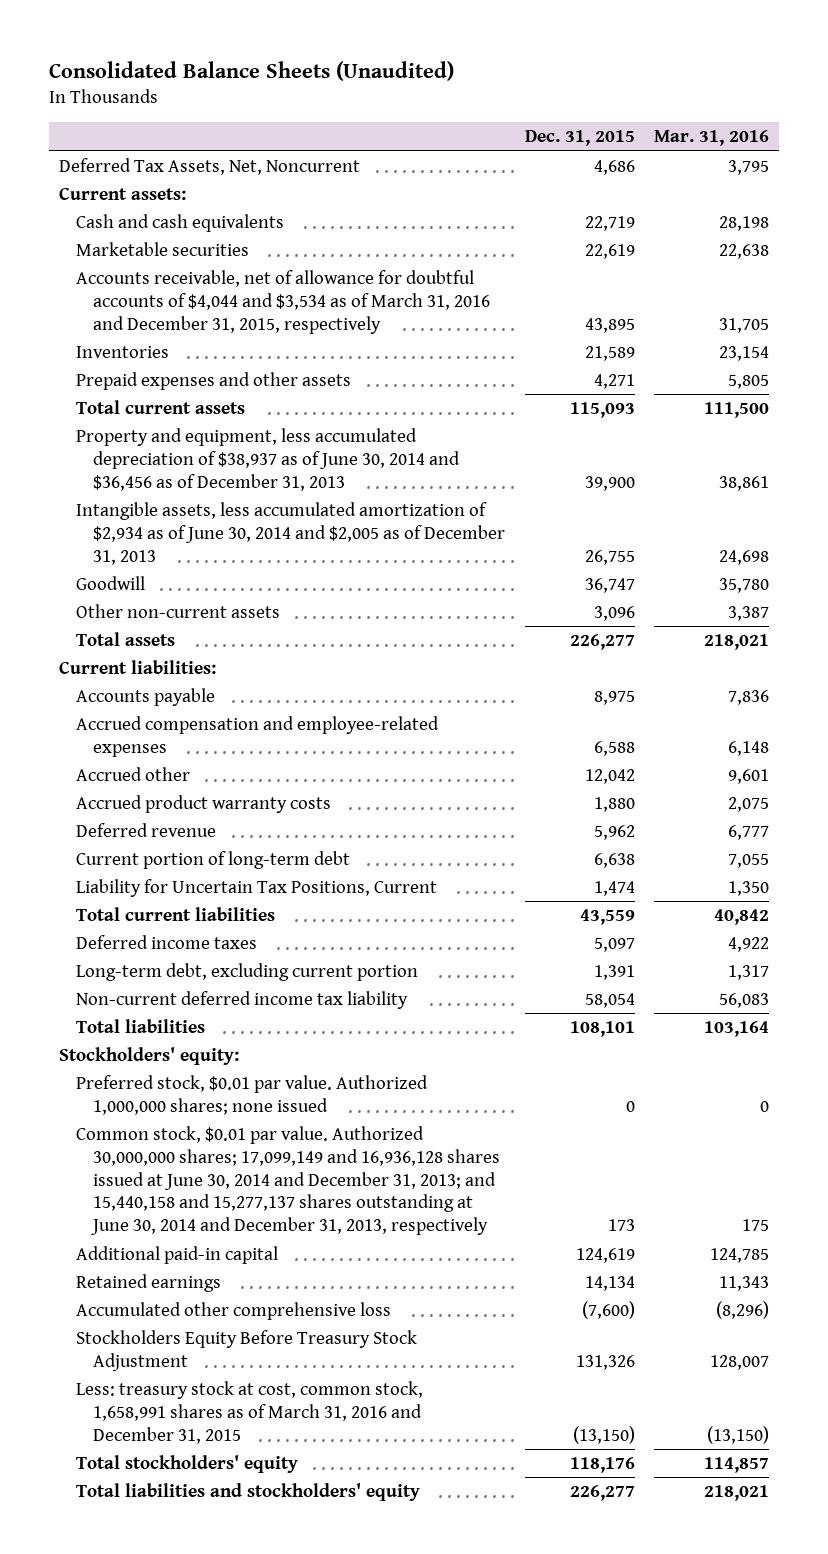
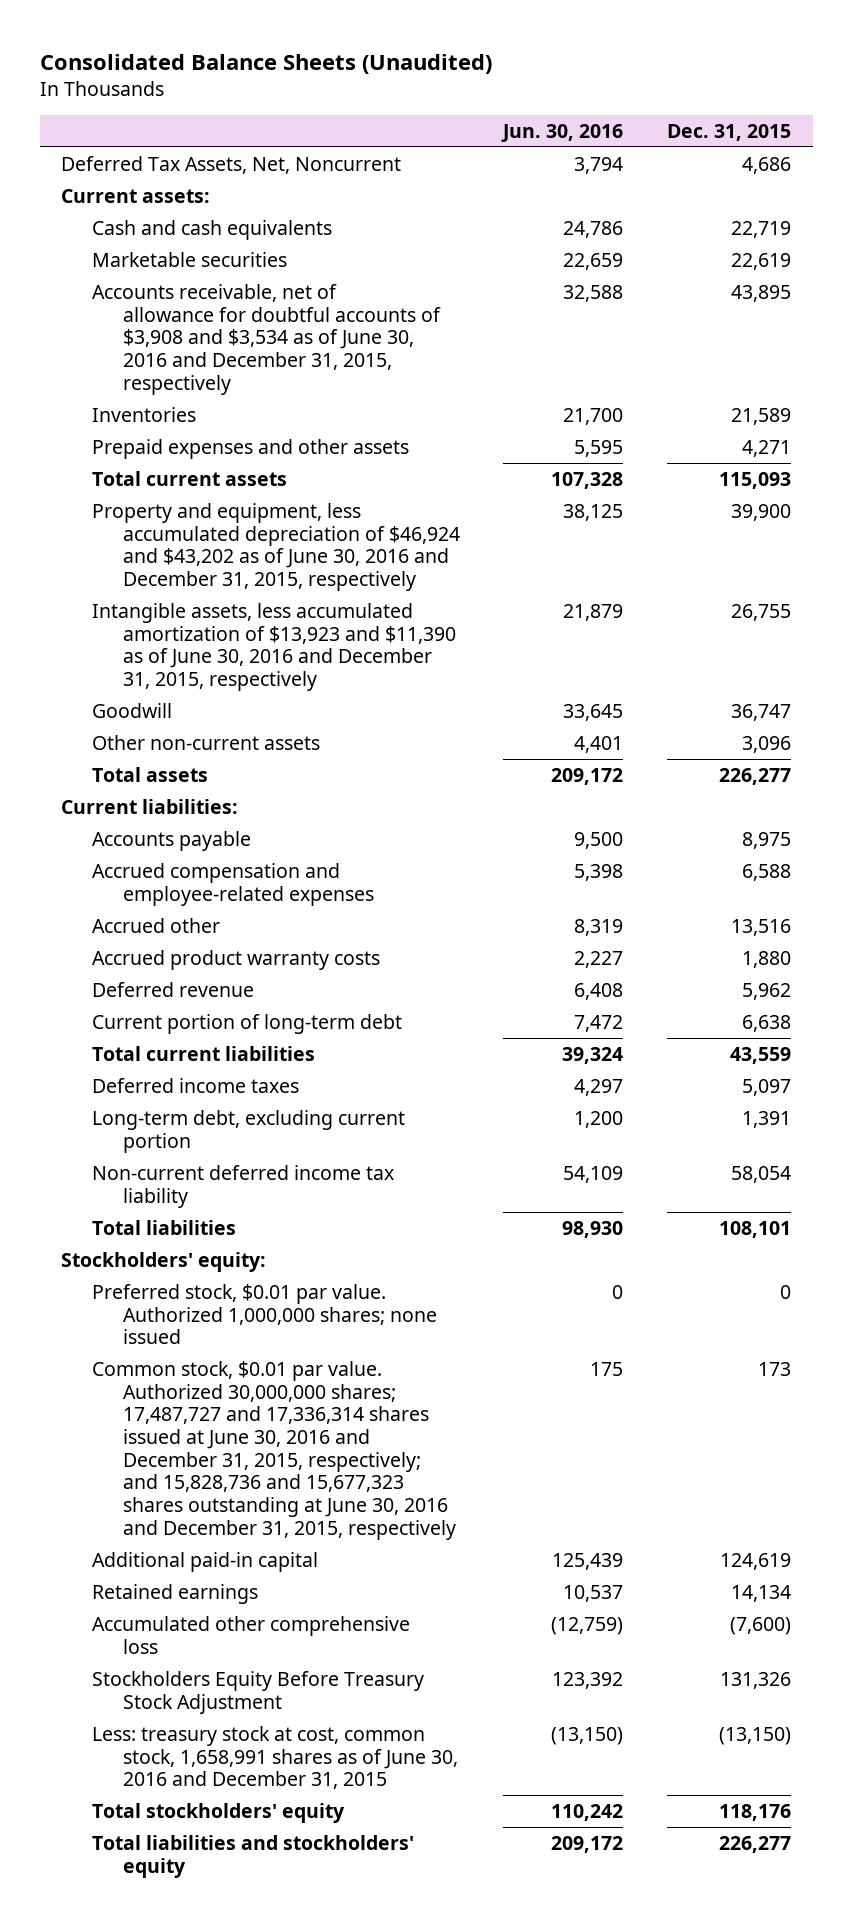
[654,130,770,147] Mar. 31, 2016 -> none
none -> [501,123,624,142] Jun. 30, 2016
[75,270,490,334] Accounts receivable, net of allowance for doubtful accounts of $4,044 and $3,534 as of March 31, 2016 and December 31, 2015, respectively -> [91,283,441,395] Accounts receivable, net of allowance for doubtful accounts of $3,908 and $3,534 as of June 30, 2016 and December 31, 2015, respectively
[75,428,460,491] Property and equipment, less accumulated depreciation of $38,937 as of June 30, 2014 and $36,456 as of December 31, 2013 -> [91,502,460,591] Property and equipment, less accumulated depreciation of $46,924 and $43,202 as of June 30, 2016 and December 31, 2015, respectively
[75,502,505,565] Intangible assets, less accumulated amortization of $2,934 as of June 30, 2014 and $2,005 as of December 31, 2013 -> [91,602,456,691] Intangible assets, less accumulated amortization of $13,923 and $11,390 as of June 30, 2016 and December 31, 2015, respectively
[584,769,635,785] 12,042 -> [730,918,791,936] 13,516
[75,879,437,898] Liability for Uncertain Tax Positions, Current -> none
[75,1126,500,1236] Common stock, $0.01 par value. Authorized 30,000,000 shares; 17,099,149 and 16,936,128 shares issued at June 30, 2014 and December 31, 2013; and 15,440,158 and 15,277,137 shares outstanding at June 30, 2014 and December 31, 2013, respectively -> [91,1360,456,1540] Common stock, $0.01 par value. Authorized 30,000,000 shares; 17,487,727 and 17,336,314 shares issued at June 30, 2016 and December 31, 2015, respectively; and 15,828,736 and 15,677,323 shares outstanding at June 30, 2016 and December 31, 2015, respectively
[75,1381,423,1444] Less: treasury stock at cost, common stock, 1,658,991 shares as of March 31, 2016 and December 31, 2015 -> [91,1725,458,1790] Less: treasury stock at cost, common stock, 1,658,991 shares as of June 30, 2016 and December 31, 2015

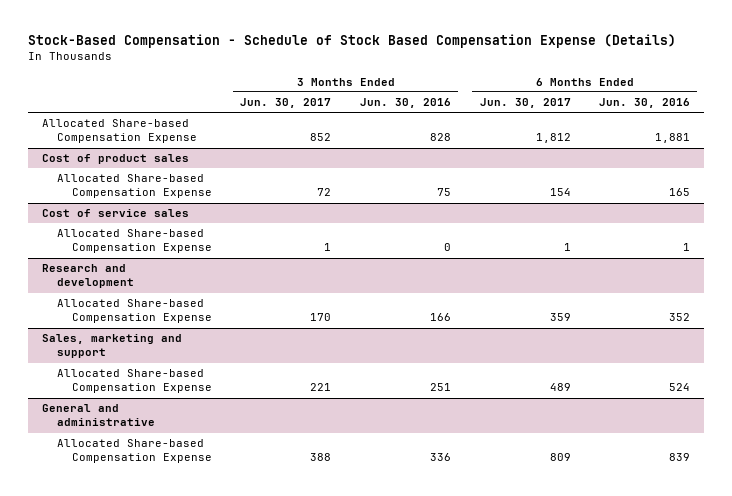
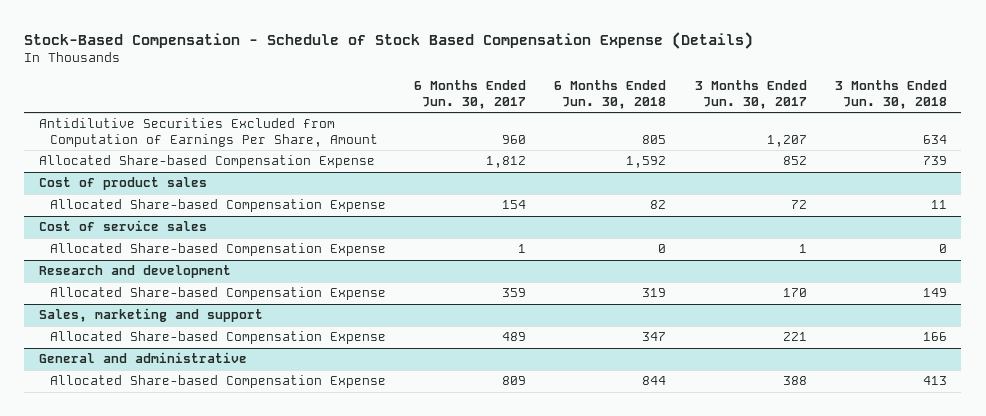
[359,97,451,108] Jun. 30, 2016 -> none
[599,97,691,108] Jun. 30, 2016 -> none
none -> [554,80,667,110] 6 Months Ended Jun. 30, 2018
none -> [834,80,947,110] 3 Months Ended Jun. 30, 2018
none -> [38,118,378,148] Antidilutive Securities Excluded from Computation of Earnings Per Share, Amount

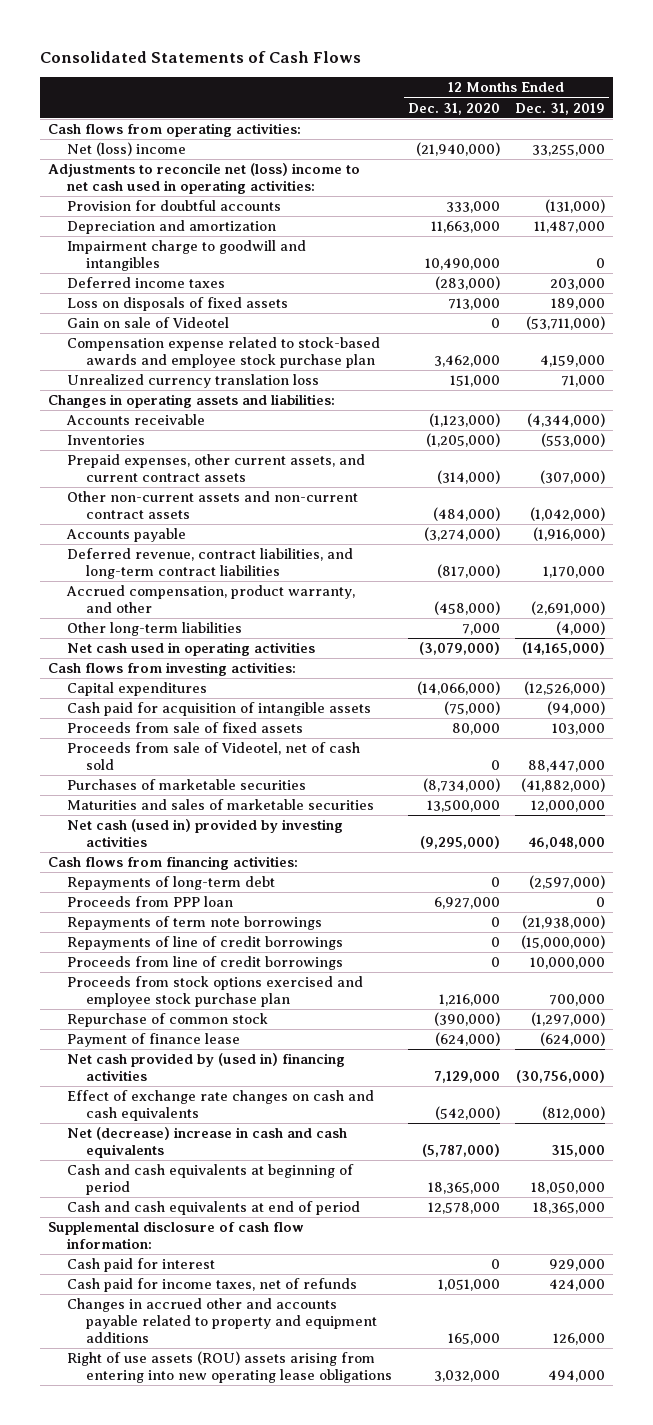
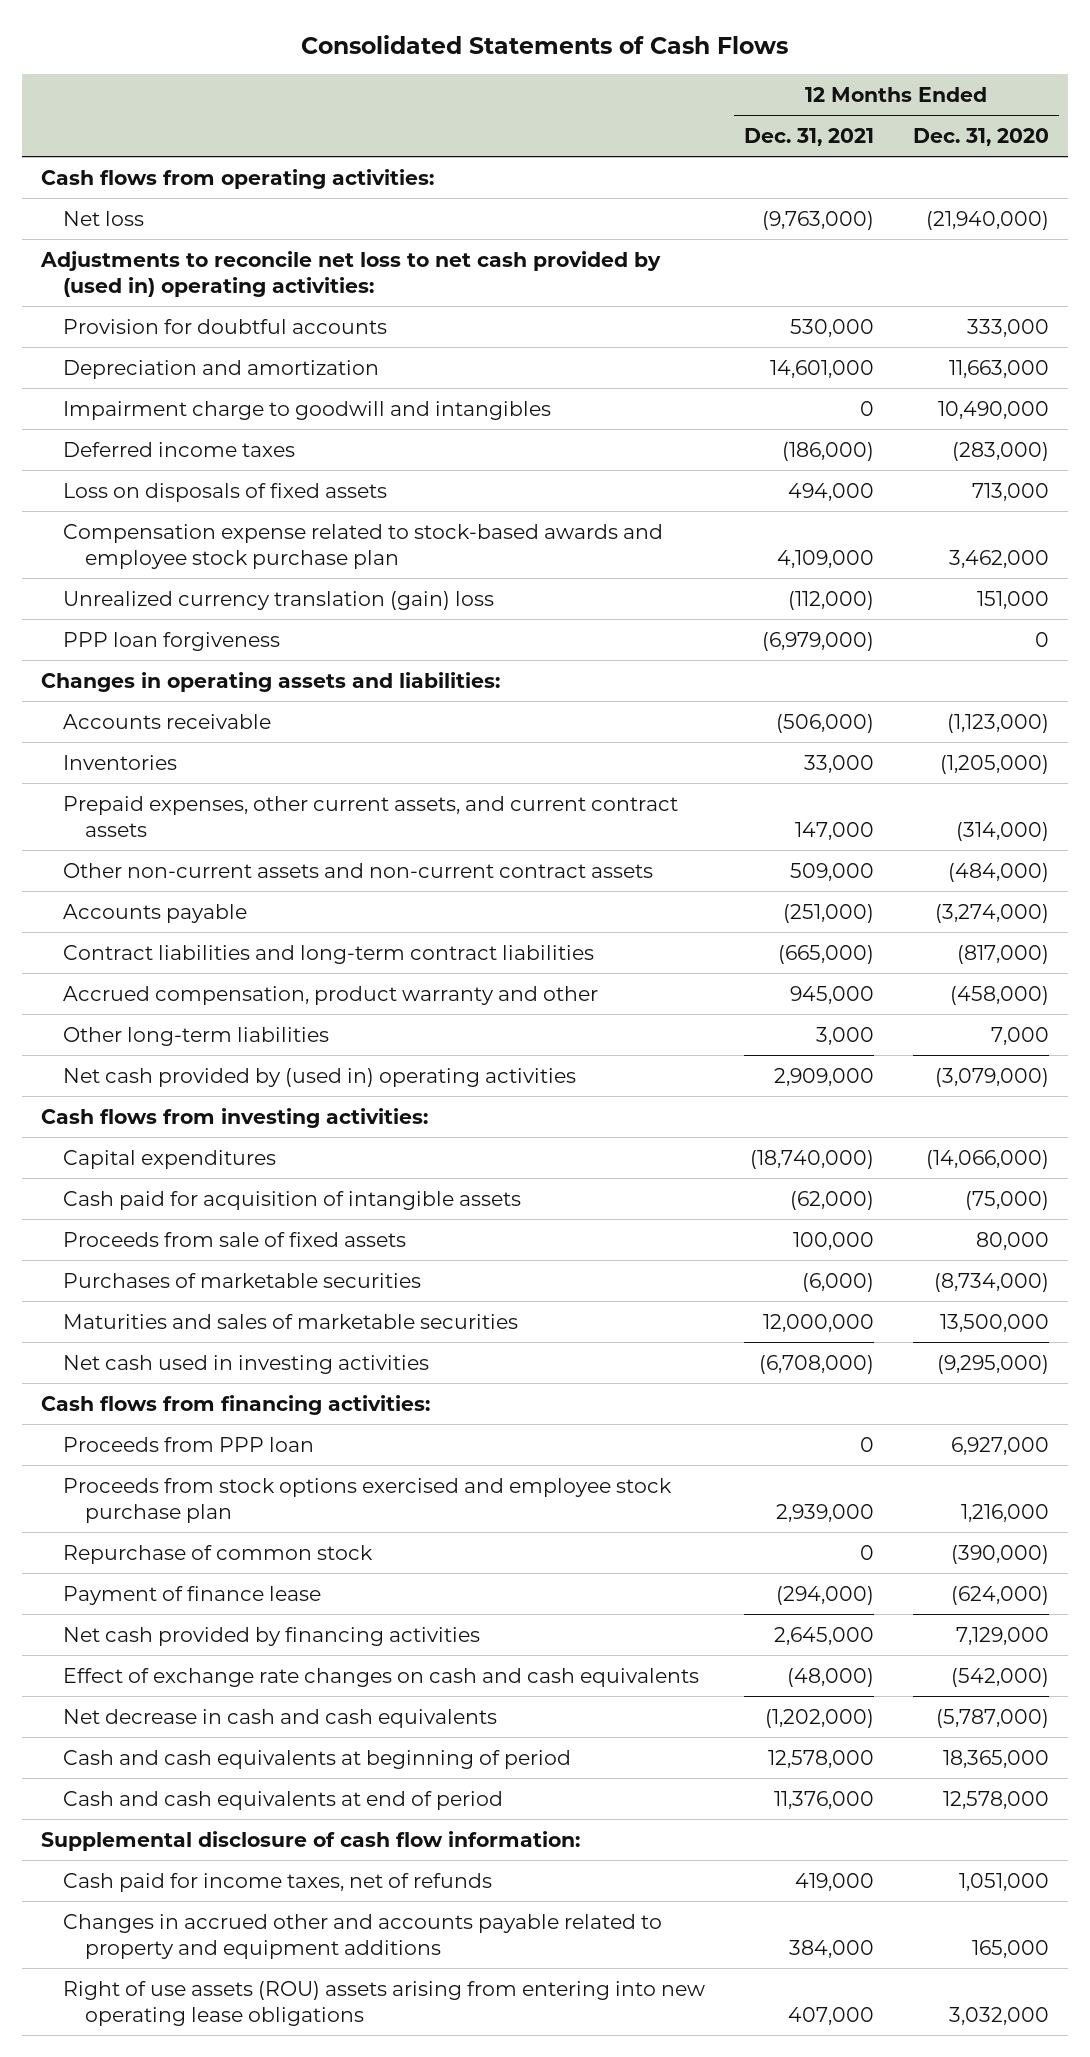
[515,102,606,115] Dec. 31, 2019 -> none
none -> [743,127,874,146] Dec. 31, 2021
[67,142,187,157] Net (loss) income -> [62,210,144,226] Net loss
[48,163,361,194] Adjustments to reconcile net (loss) income to net cash used in operating activities: -> [40,250,662,297] Adjustments to reconcile net loss to net cash provided by (used in) operating activities:
[67,317,230,329] Gain on sale of Videotel -> none
[67,374,320,389] Unrealized currency translation loss -> [62,590,494,610] Unrealized currency translation (gain) loss
none -> [62,631,280,651] PPP loan forgiveness
[67,548,354,579] Deferred revenue, contract liabilities, and long-term contract liabilities -> [62,944,594,964] Contract liabilities and long-term contract liabilities
[66,585,356,613] Accrued compensation, product warranty, and other -> [62,985,598,1005] Accrued compensation, product warranty and other
[67,642,316,657] Net cash used in operating activities -> [62,1067,576,1087] Net cash provided by (used in) operating activities
[67,742,361,770] Proceeds from sale of Videotel, net of cash sold -> none
[67,819,344,847] Net cash (used in) provided by investing activities -> [62,1354,429,1374] Net cash used in investing activities
[67,876,276,891] Repayments of long-term debt -> none
[67,916,323,931] Repayments of term note borrowings -> none
[67,936,344,951] Repayments of line of credit borrowings -> none
[67,956,344,971] Proceeds from line of credit borrowings -> none
[67,1053,346,1081] Net cash provided by (used in) financing activities -> [62,1626,480,1646] Net cash provided by financing activities
[67,1127,348,1158] Net (decrease) increase in cash and cash equivalents -> [62,1708,497,1728] Net decrease in cash and cash equivalents
[67,1258,216,1273] Cash paid for interest -> none

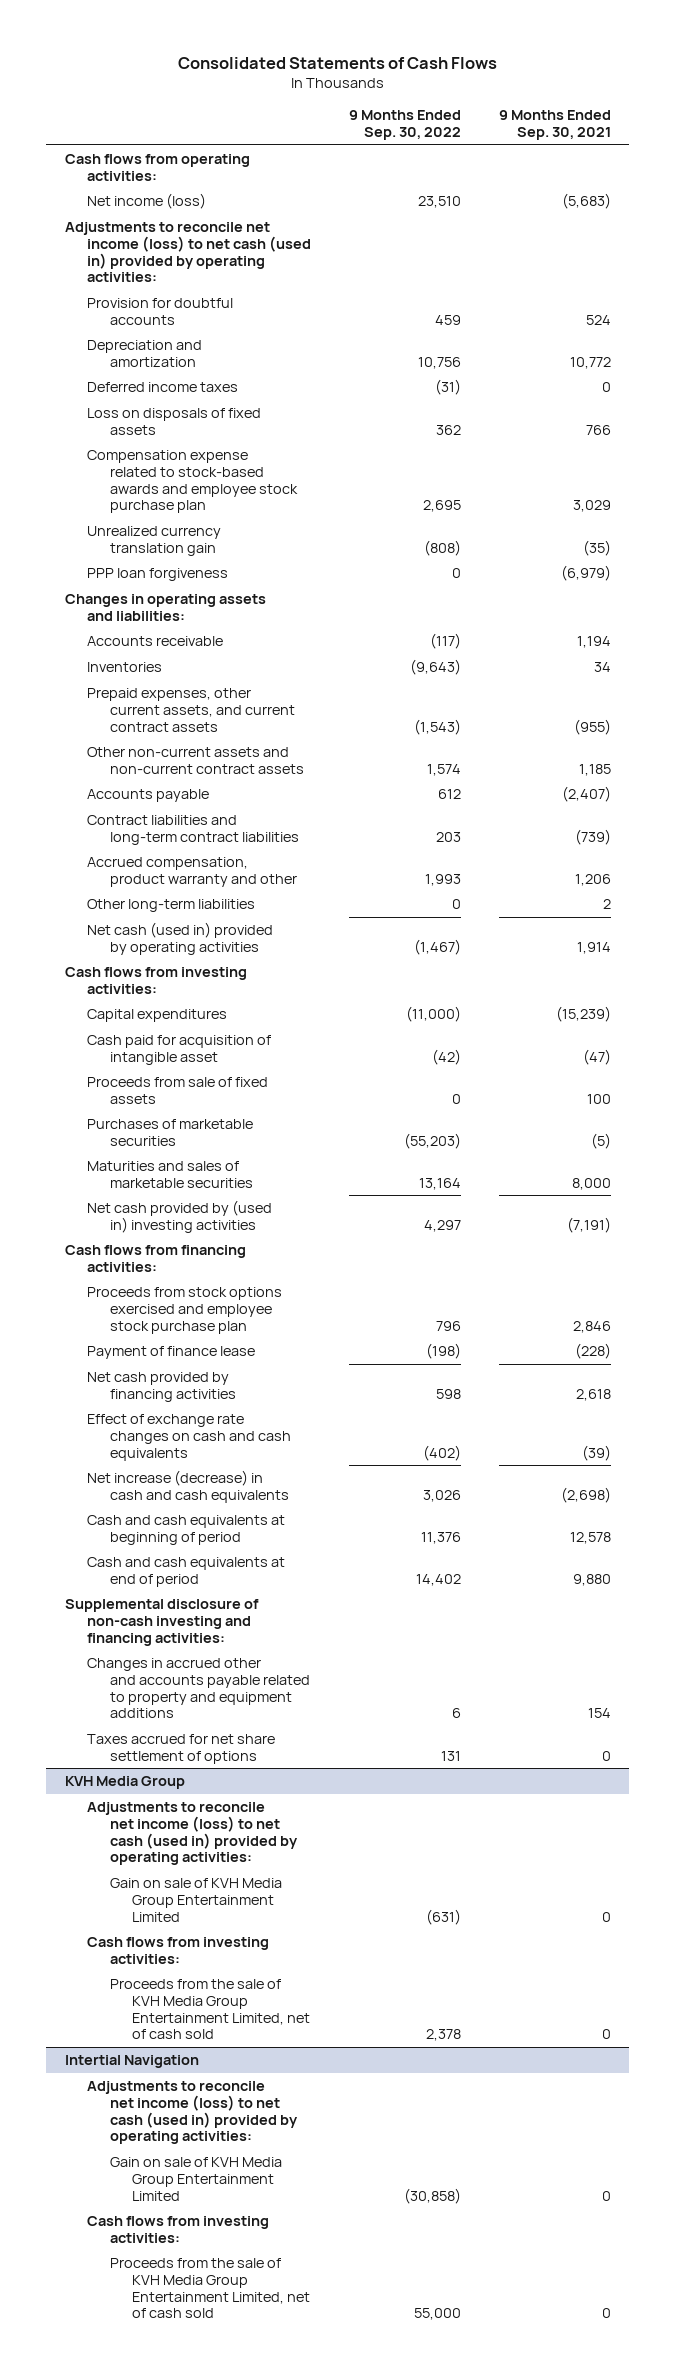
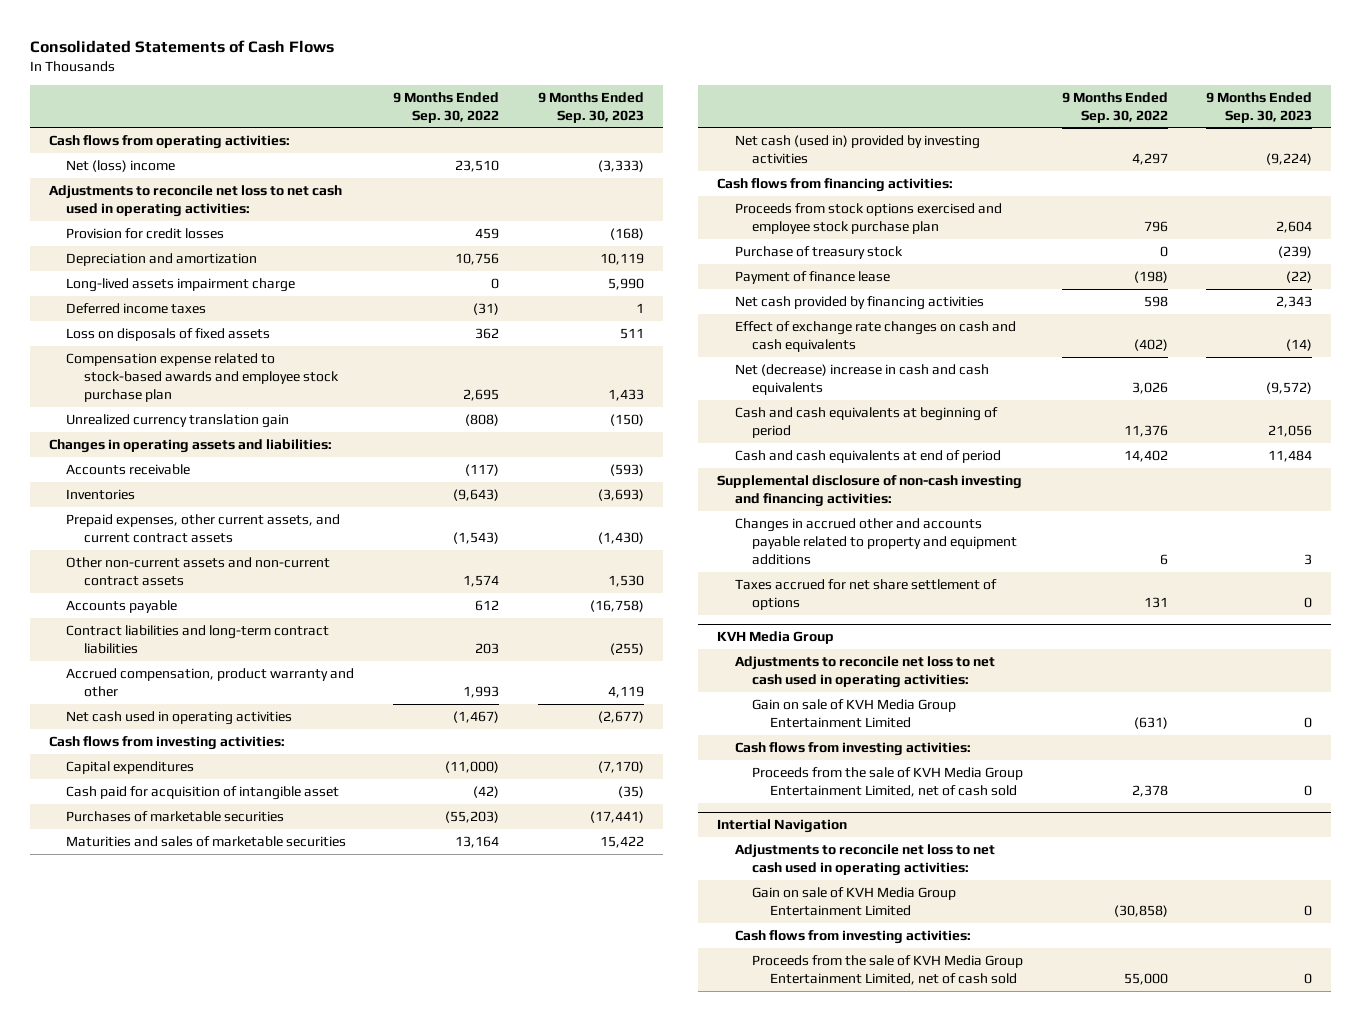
[498,110,611,141] 9 Months Ended Sep. 30, 2021 -> none
none -> [537,91,644,123] 9 Months Ended Sep. 30, 2023
[87,193,207,210] Net income (loss) -> [66,159,176,172] Net (loss) income
[65,222,312,283] Adjustments to reconcile net income (loss) to net cash (used in) provided by operating activities: -> [48,184,342,217] Adjustments to reconcile net loss to net cash used in operating activities:
[87,298,234,325] Provision for doubtful accounts -> [66,227,225,239] Provision for credit losses
none -> [66,277,296,292] Long-lived assets impairment charge
[87,568,229,582] PPP loan forgiveness -> none
[87,899,256,913] Other long-term liabilities -> none
[87,922,274,955] Net cash (used in) provided by operating activities -> [66,710,293,725] Net cash used in operating activities
[87,1077,269,1104] Proceeds from sale of fixed assets -> none
[87,1200,273,1233] Net cash provided by (used in) investing activities -> [734,134,980,164] Net cash (used in) provided by investing activities
none -> [734,245,903,259] Purchase of treasury stock
[87,1470,289,1503] Net increase (decrease) in cash and cash equivalents -> [734,363,989,395] Net (decrease) increase in cash and cash equivalents
[87,1802,298,1866] Adjustments to reconcile net income (loss) to net cash (used in) provided by operating activities: -> [734,655,995,688] Adjustments to reconcile net loss to net cash used in operating activities:
[87,2081,298,2145] Adjustments to reconcile net income (loss) to net cash (used in) provided by operating activities: -> [734,843,995,876] Adjustments to reconcile net loss to net cash used in operating activities:

